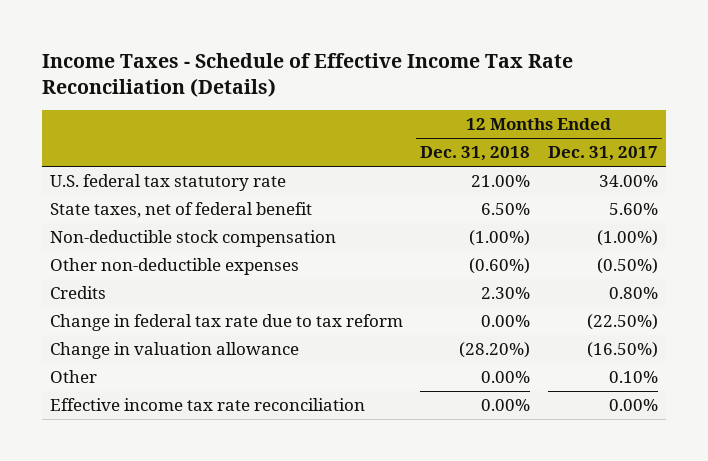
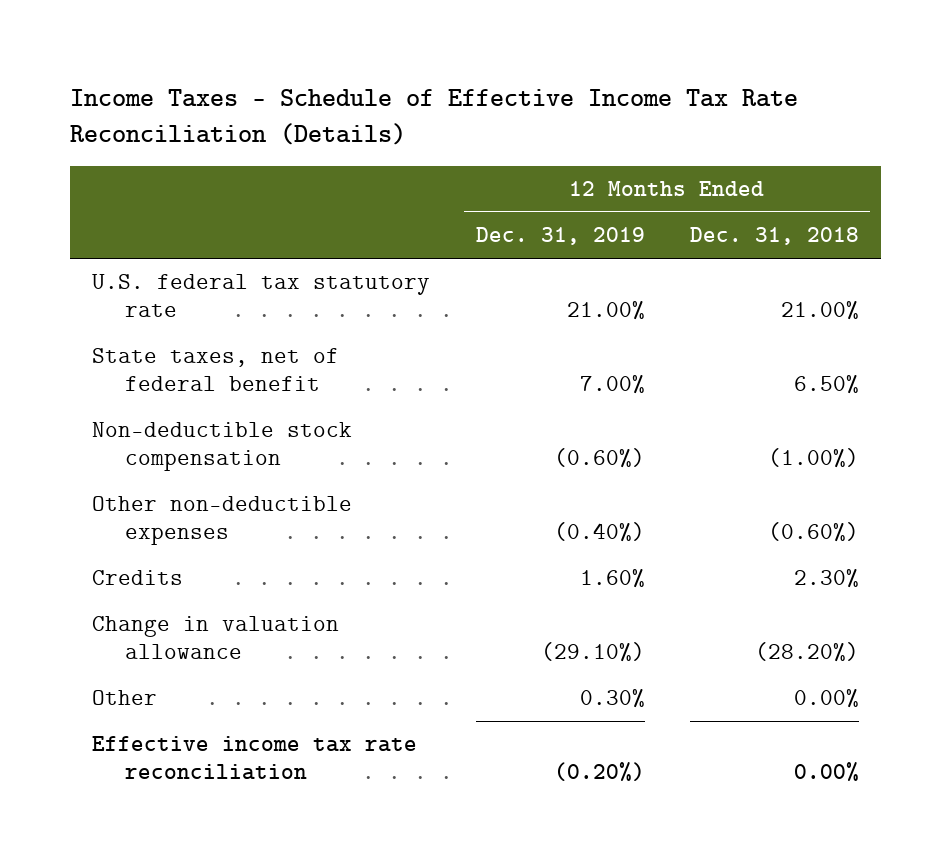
[547,146,658,162] Dec. 31, 2017 -> none
none -> [475,227,645,246] Dec. 31, 2019
[50,313,404,331] Change in federal tax rate due to tax reform -> none

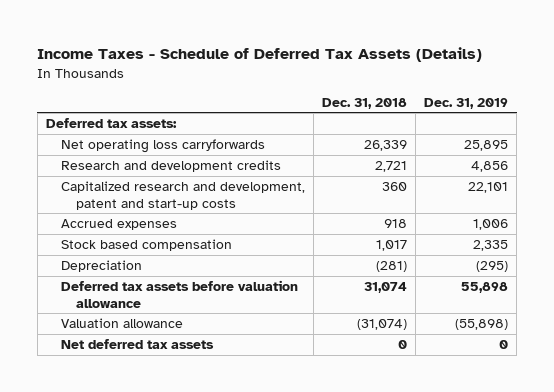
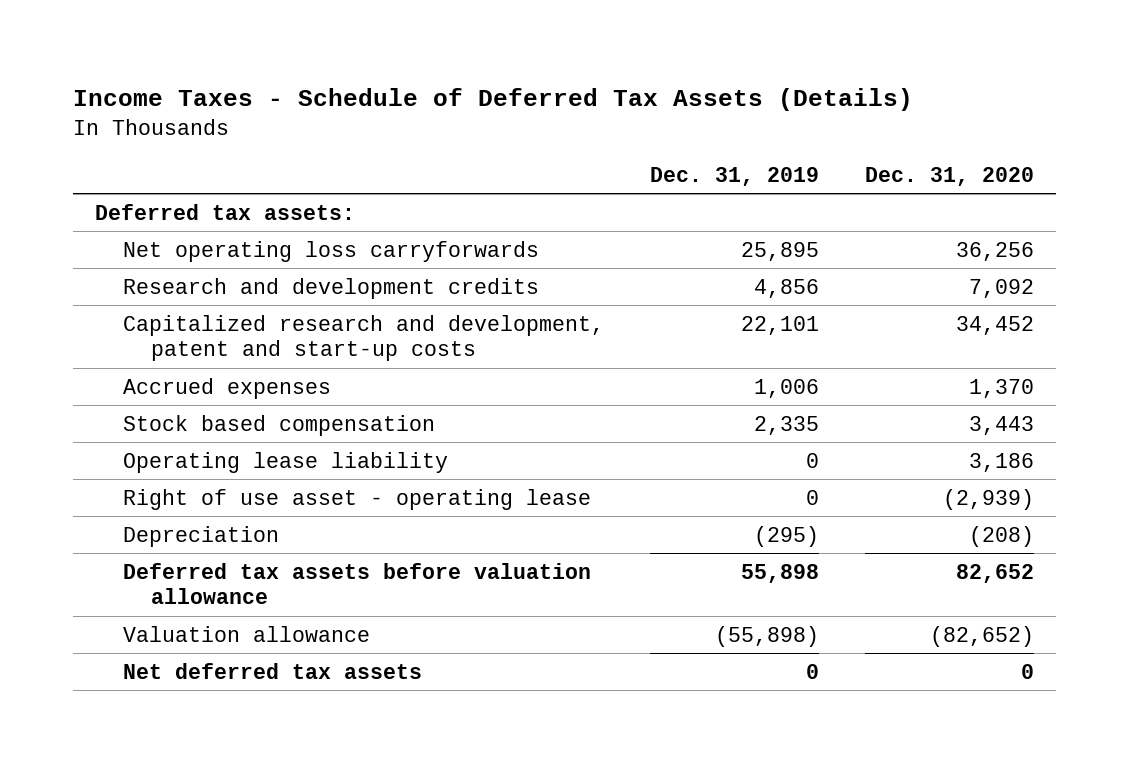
[322,97,408,109] Dec. 31, 2018 -> none
none -> [864,166,1034,186] Dec. 31, 2020
none -> [123,451,449,473] Operating lease liability
none -> [123,488,592,510] Right of use asset - operating lease

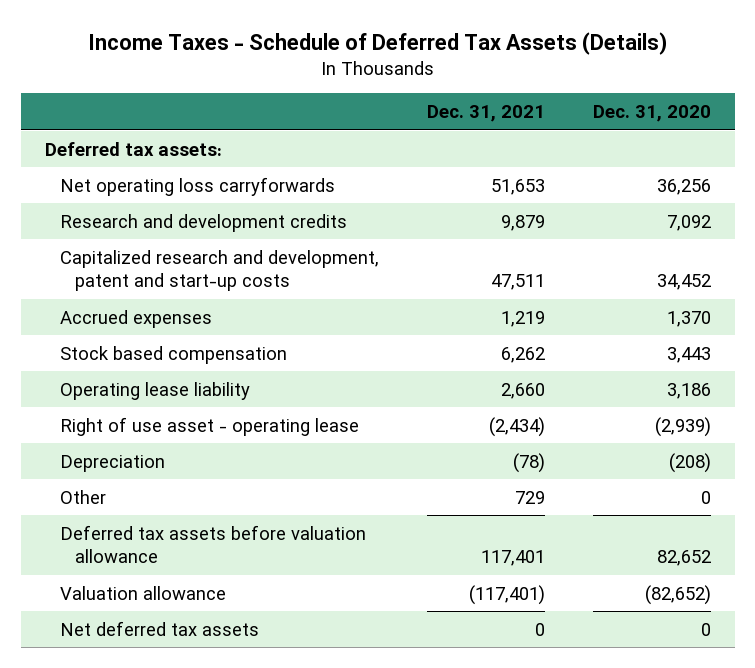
[649,166,819,186] Dec. 31, 2019 -> none
none -> [426,105,545,123] Dec. 31, 2021
none -> [59,489,106,504] Other

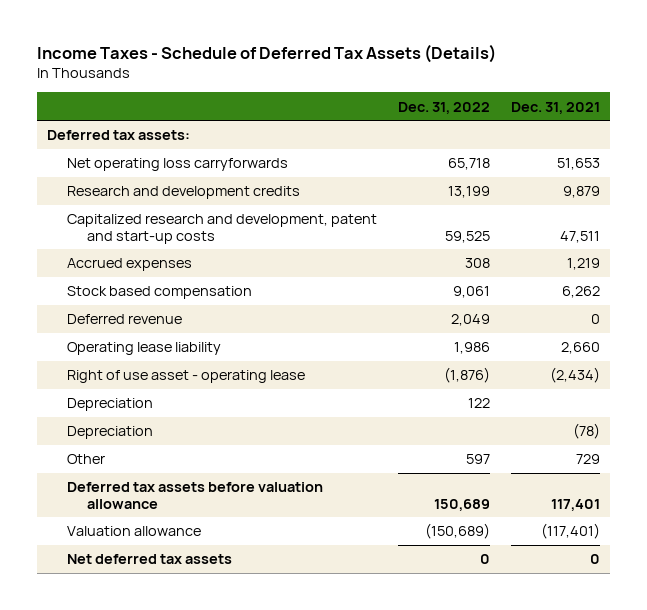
[592,105,711,123] Dec. 31, 2020 -> none
none -> [398,101,491,114] Dec. 31, 2022
none -> [67,314,183,325] Deferred revenue
none -> [67,398,154,412] Depreciation

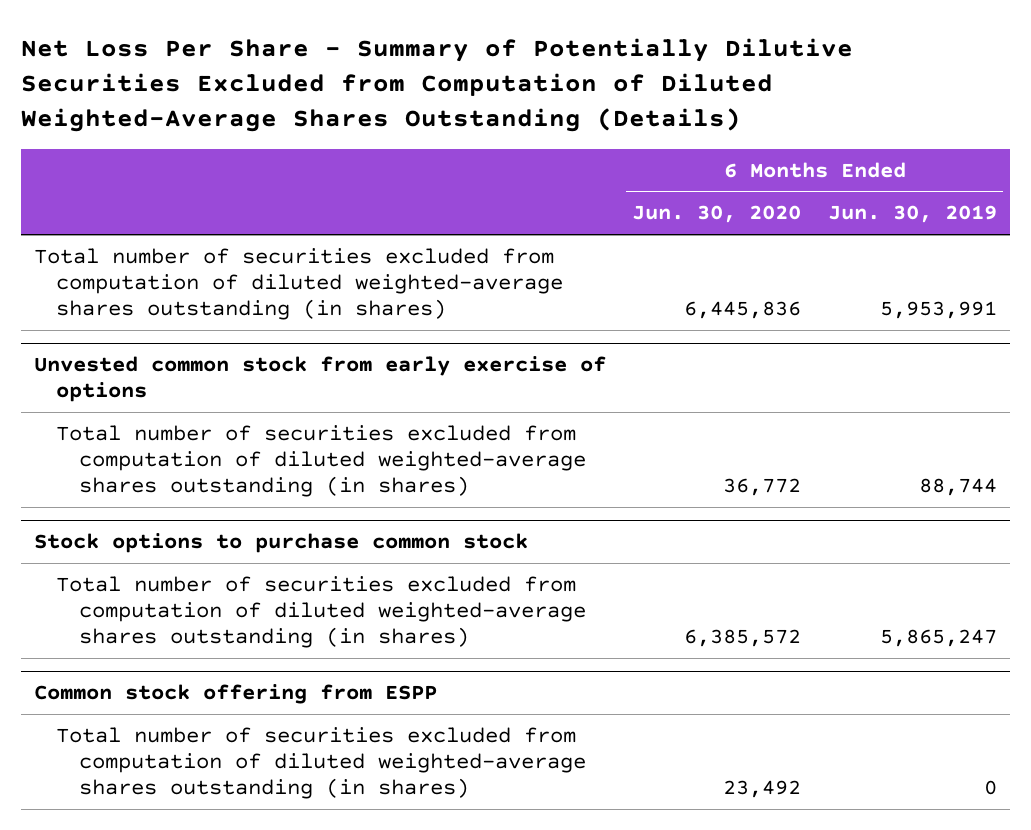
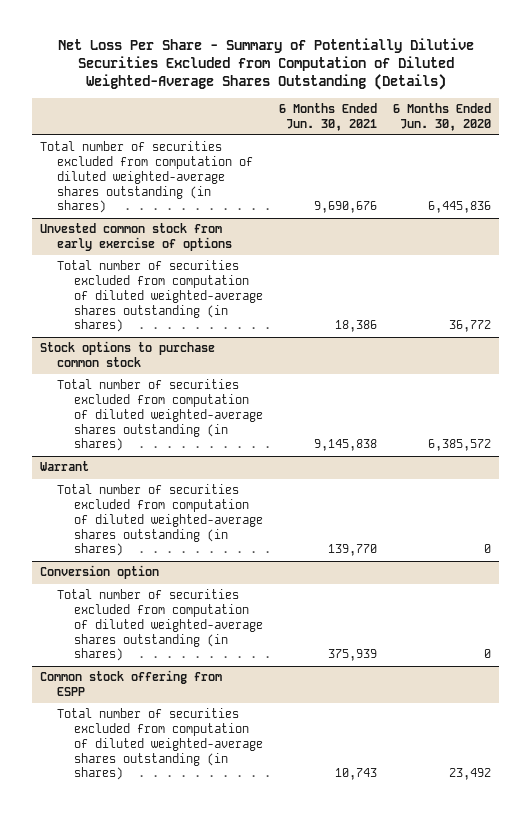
[827,205,997,224] Jun. 30, 2019 -> none
none -> [279,102,378,131] 6 Months Ended Jun. 30, 2021
none -> [40,461,90,472] Warrant
none -> [57,484,264,557] Total number of securities excluded from computation of diluted weighted-average shares outstanding (in shares)
none -> [40,565,160,580] Conversion option
none -> [57,589,264,662] Total number of securities excluded from computation of diluted weighted-average shares outstanding (in shares)

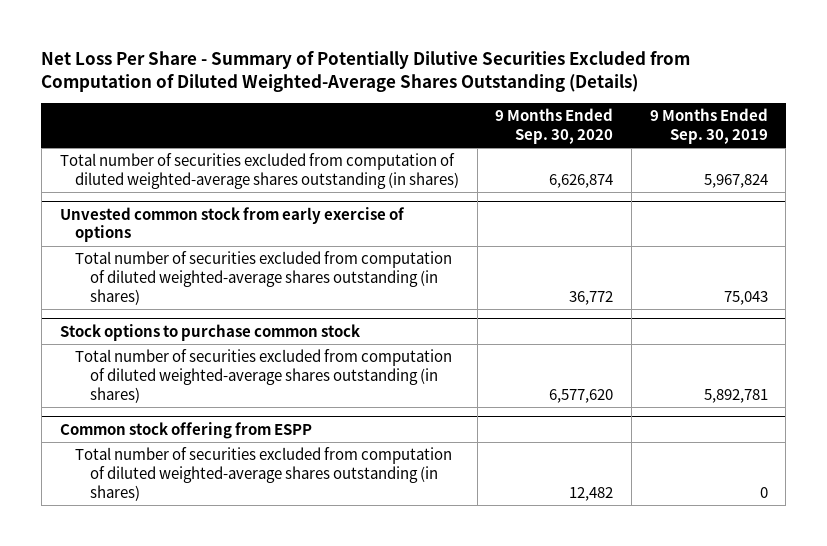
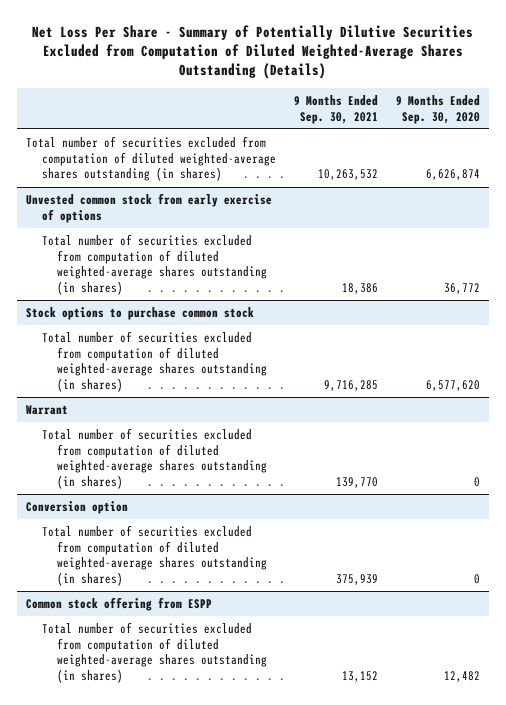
[649,108,768,144] 9 Months Ended Sep. 30, 2019 -> none
none -> [293,94,378,124] 9 Months Ended Sep. 30, 2021
none -> [26,405,69,416] Warrant
none -> [41,428,267,490] Total number of securities excluded from computation of diluted weighted-average shares outstanding (in shares)
none -> [26,501,129,515] Conversion option
none -> [41,525,267,587] Total number of securities excluded from computation of diluted weighted-average shares outstanding (in shares)

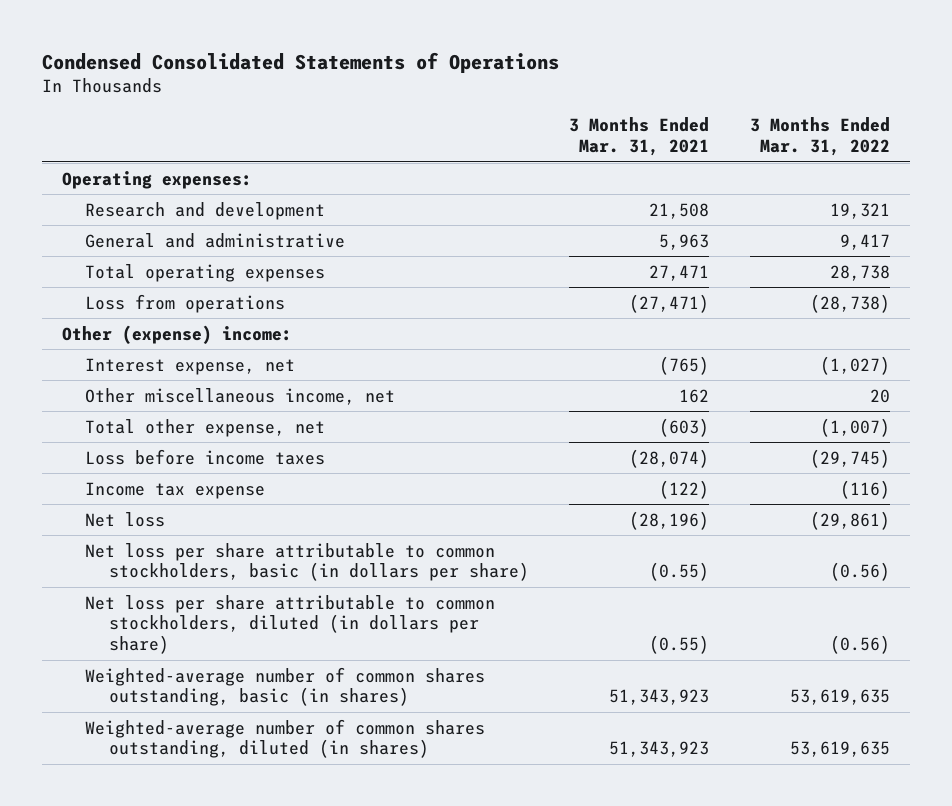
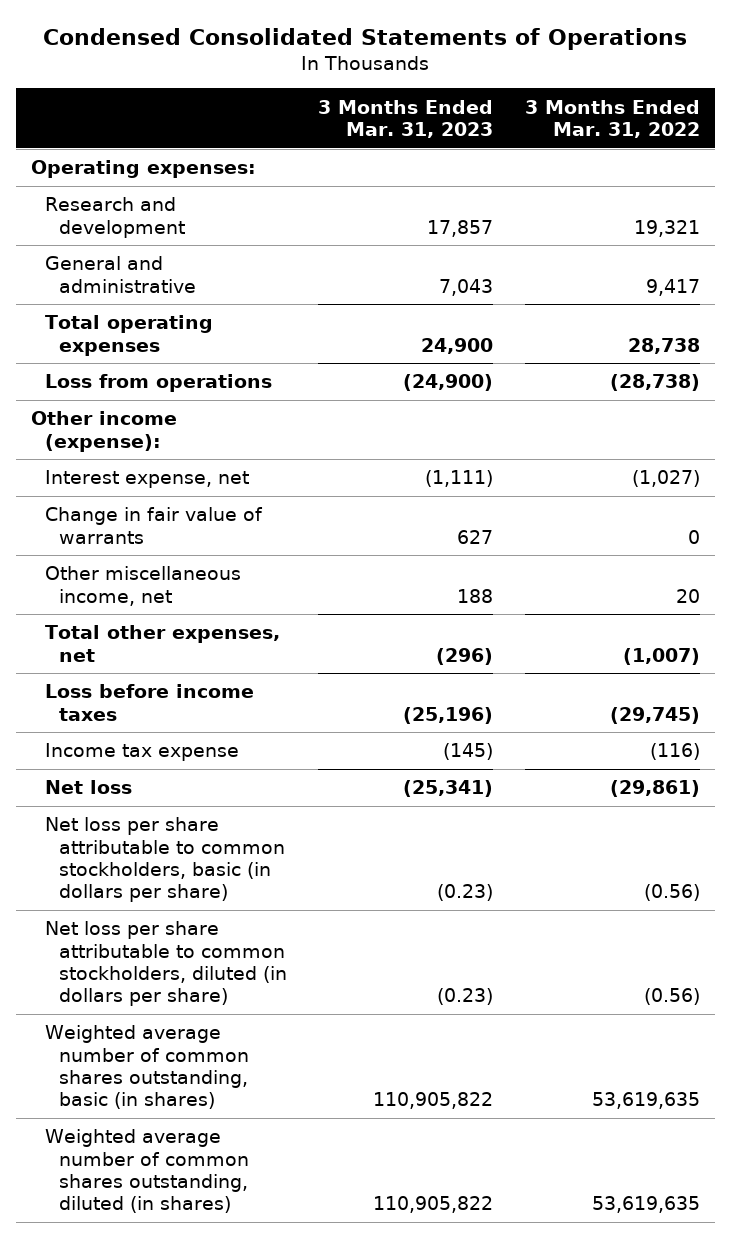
[569,117,710,156] 3 Months Ended Mar. 31, 2021 -> none
none -> [318,99,494,139] 3 Months Ended Mar. 31, 2023
[61,324,292,344] Other (expense) income: -> [31,411,178,452] Other income (expense):
none -> [45,507,264,544] Change in fair value of warrants
[85,418,326,437] Total other expense, net -> [45,625,281,662] Total other expenses, net
[85,666,486,707] Weighted-average number of common shares outstanding, basic (in shares) -> [45,1025,249,1110] Weighted average number of common shares outstanding, basic (in shares)
[85,718,486,759] Weighted-average number of common shares outstanding, diluted (in shares) -> [45,1129,249,1214] Weighted average number of common shares outstanding, diluted (in shares)

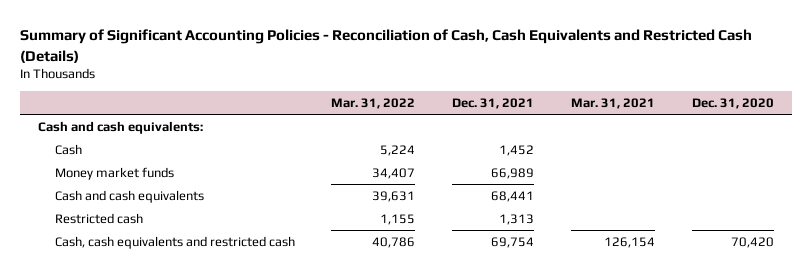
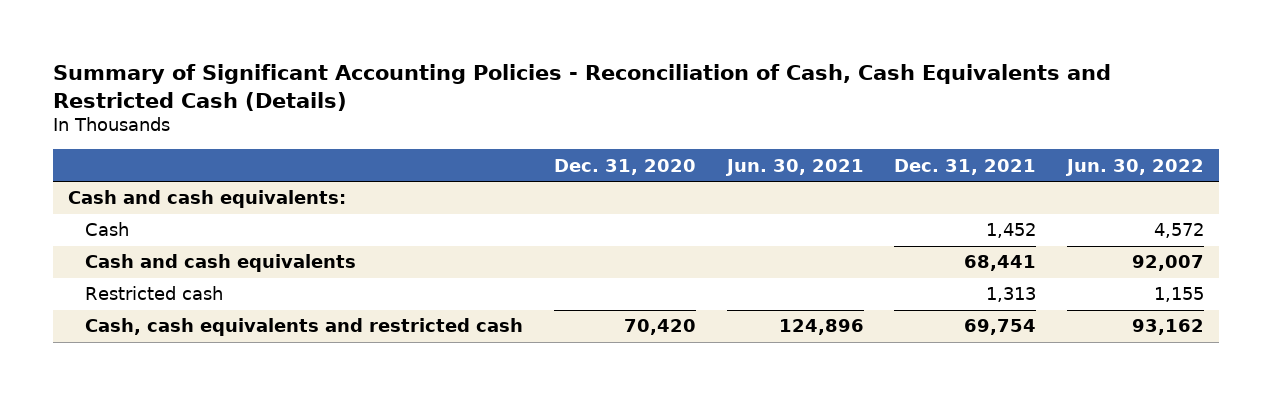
[331,98,416,110] Mar. 31, 2022 -> none
[571,98,656,110] Mar. 31, 2021 -> none
none -> [724,158,864,176] Jun. 30, 2021
none -> [1065,158,1205,176] Jun. 30, 2022
[54,166,174,180] Money market funds -> none

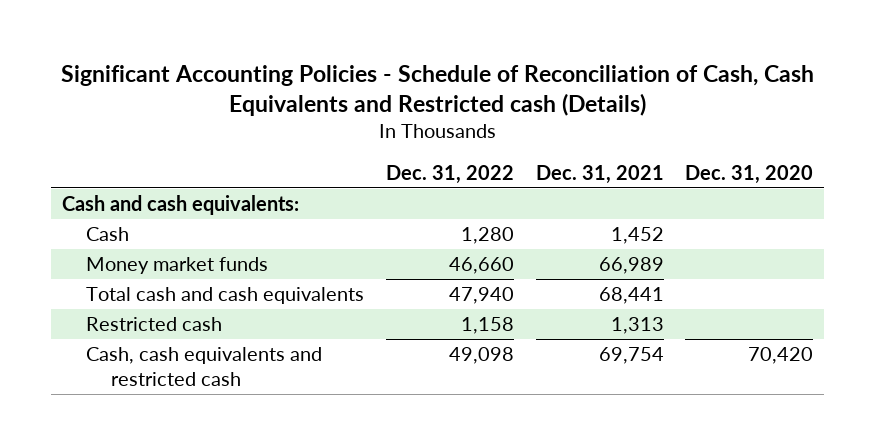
[52,64,1111,111] Summary of Significant Accounting Policies - Reconciliation of Cash, Cash Equivalents and Restricted Cash (Details) -> [60,64,814,117] Significant Accounting Policies - Schedule of Reconciliation of Cash, Cash Equivalents and Restricted cash (Details)
[724,158,864,176] Jun. 30, 2021 -> none
[1065,158,1205,176] Jun. 30, 2022 -> none
none -> [385,164,514,184] Dec. 31, 2022
none -> [86,257,269,275] Money market funds
[85,254,357,273] Cash and cash equivalents -> [86,287,365,305] Total cash and cash equivalents

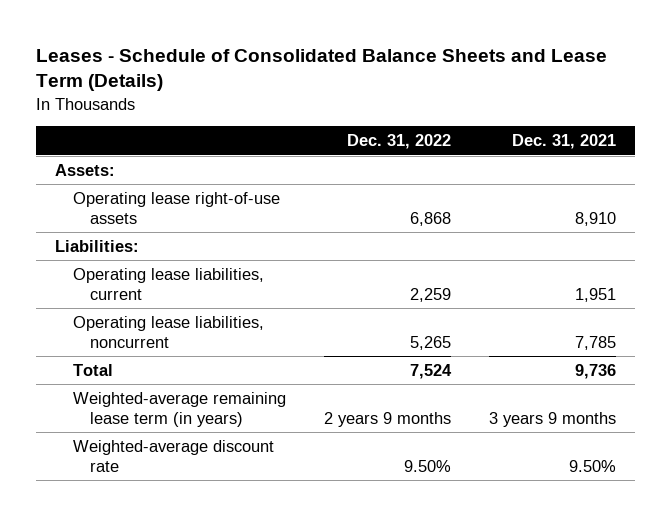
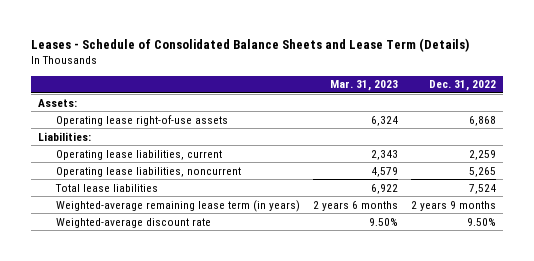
[511,134,616,150] Dec. 31, 2021 -> none
none -> [330,80,399,92] Mar. 31, 2023
[72,363,113,376] Total -> [55,183,159,192] Total lease liabilities

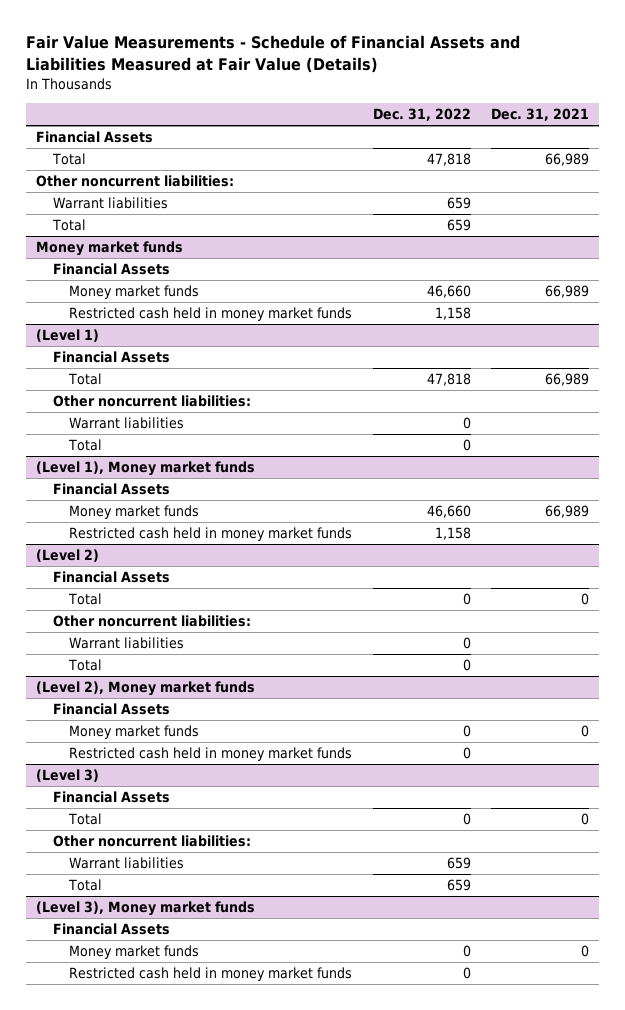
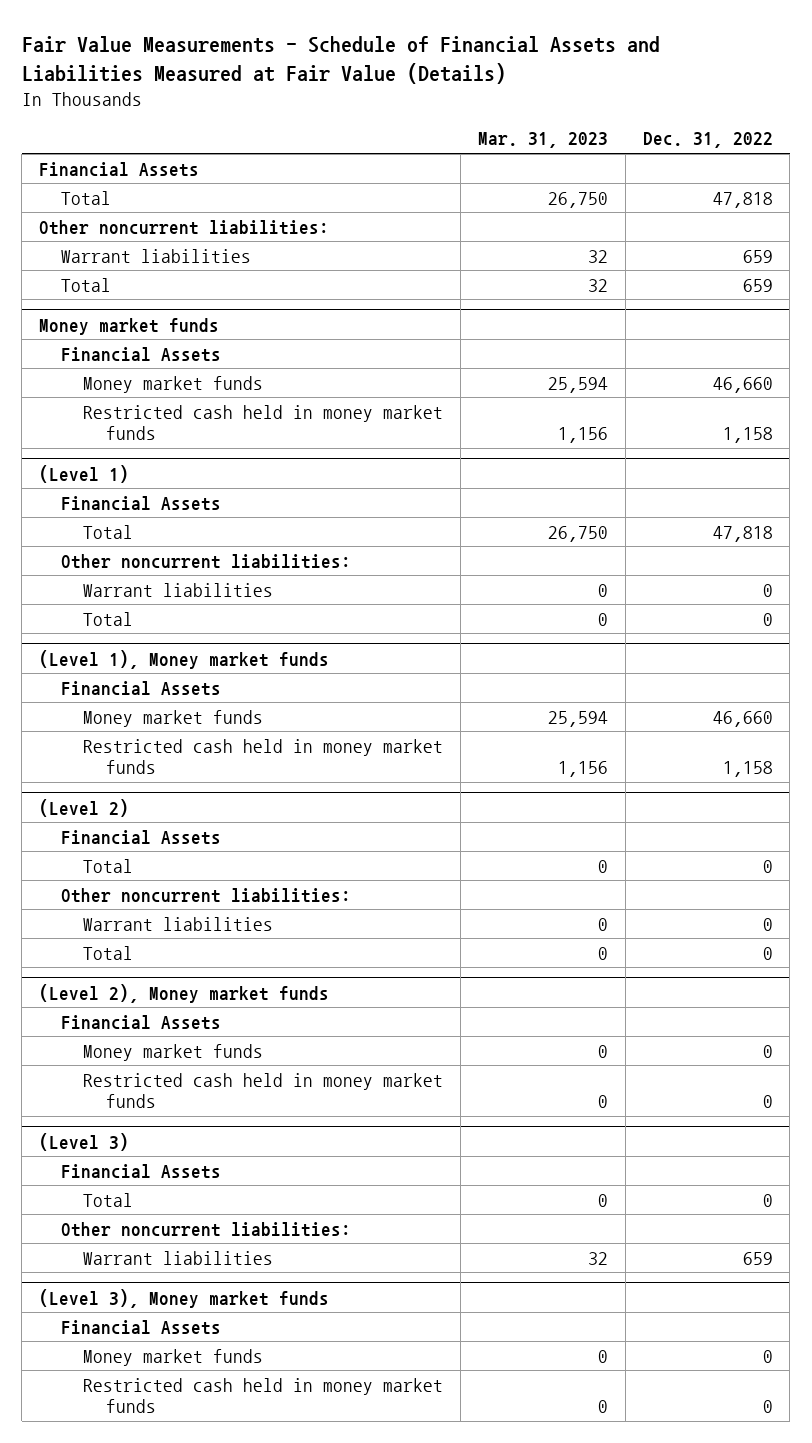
[490,108,589,122] Dec. 31, 2021 -> none
none -> [477,132,608,149] Mar. 31, 2023
[68,879,103,892] Total -> none

